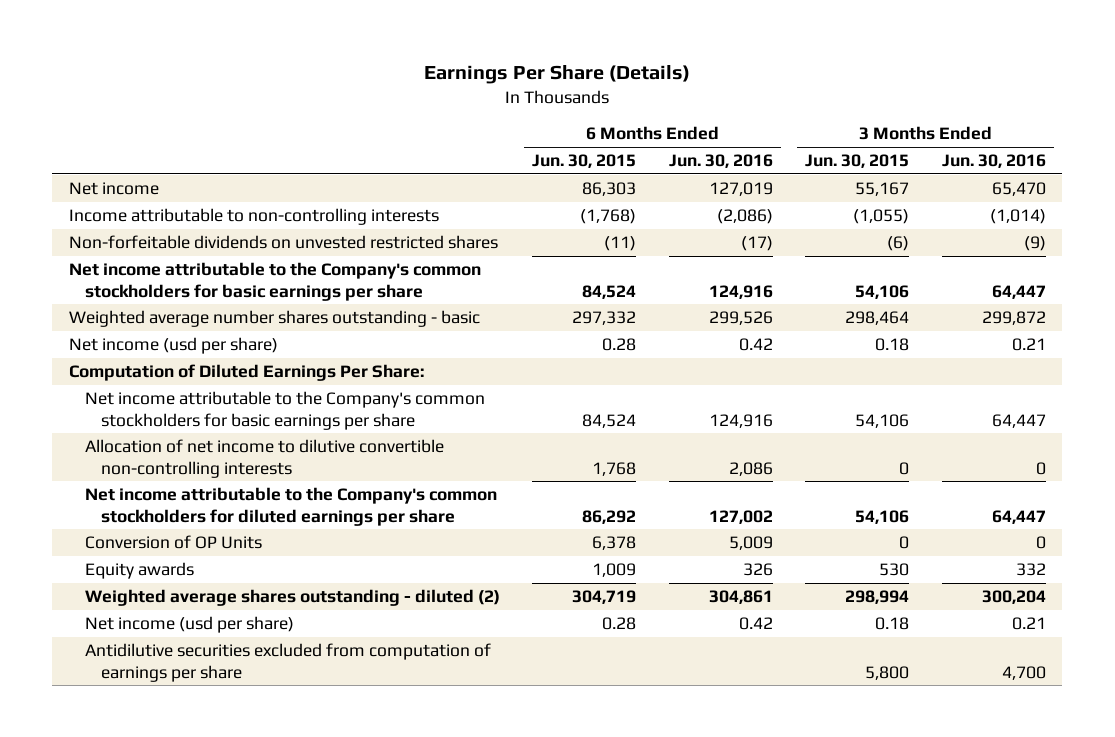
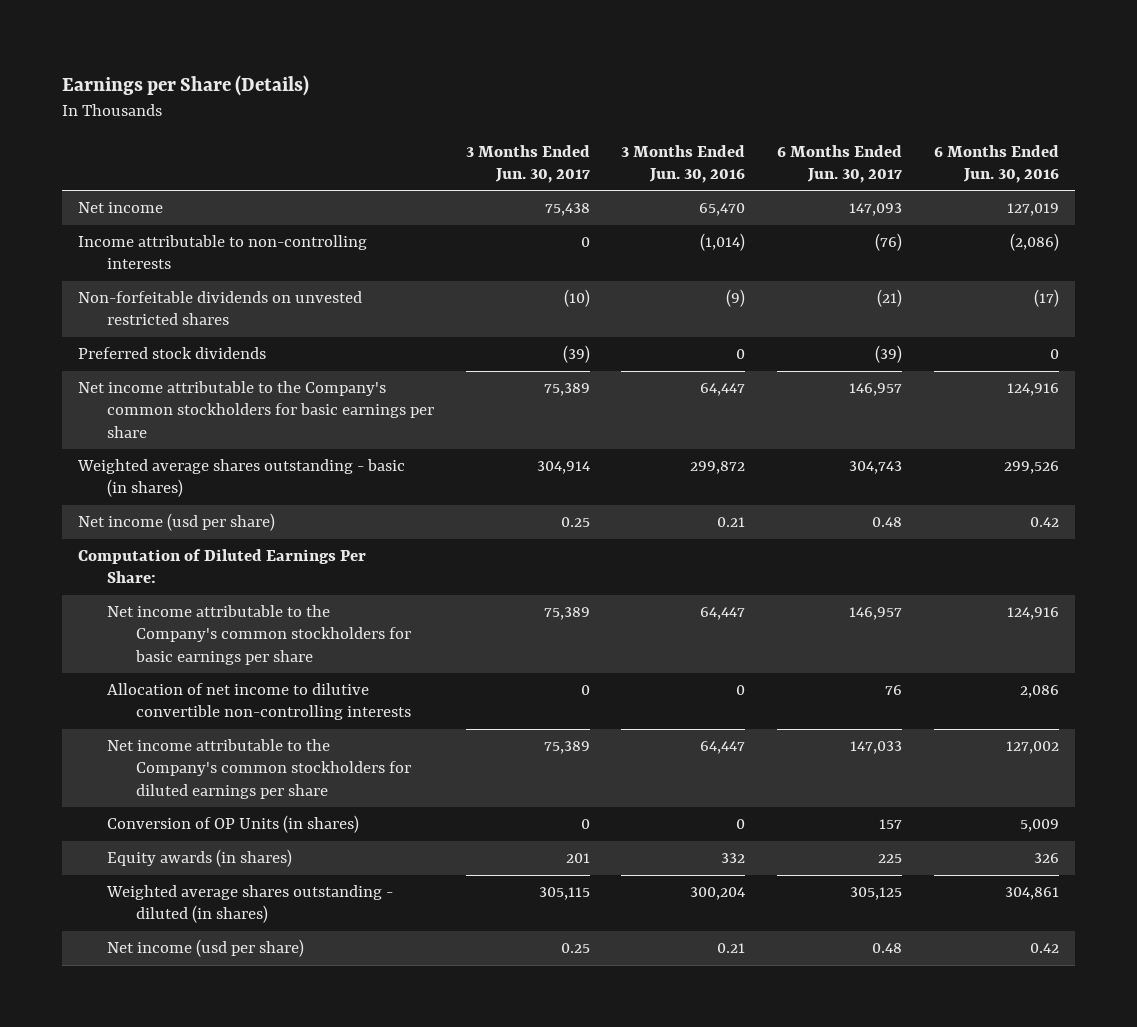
[424,65,691,85] Earnings Per Share (Details) -> [62,74,310,96] Earnings per Share (Details)
[532,154,637,169] Jun. 30, 2015 -> none
[805,154,910,169] Jun. 30, 2015 -> none
none -> [465,144,590,183] 3 Months Ended Jun. 30, 2017
none -> [777,144,903,183] 6 Months Ended Jun. 30, 2017
none -> [77,347,266,360] Preferred stock dividends
[68,310,480,328] Weighted average number shares outstanding - basic -> [76,459,405,498] Weighted average shares outstanding - basic (in shares)
[84,535,262,550] Conversion of OP Units -> [106,815,359,834] Conversion of OP Units (in shares)
[84,562,194,580] Equity awards -> [106,849,292,868] Equity awards (in shares)
[84,589,500,607] Weighted average shares outstanding - diluted (2) -> [105,885,393,924] Weighted average shares outstanding - diluted (in shares)
[84,643,491,682] Antidilutive securities excluded from computation of earnings per share -> none

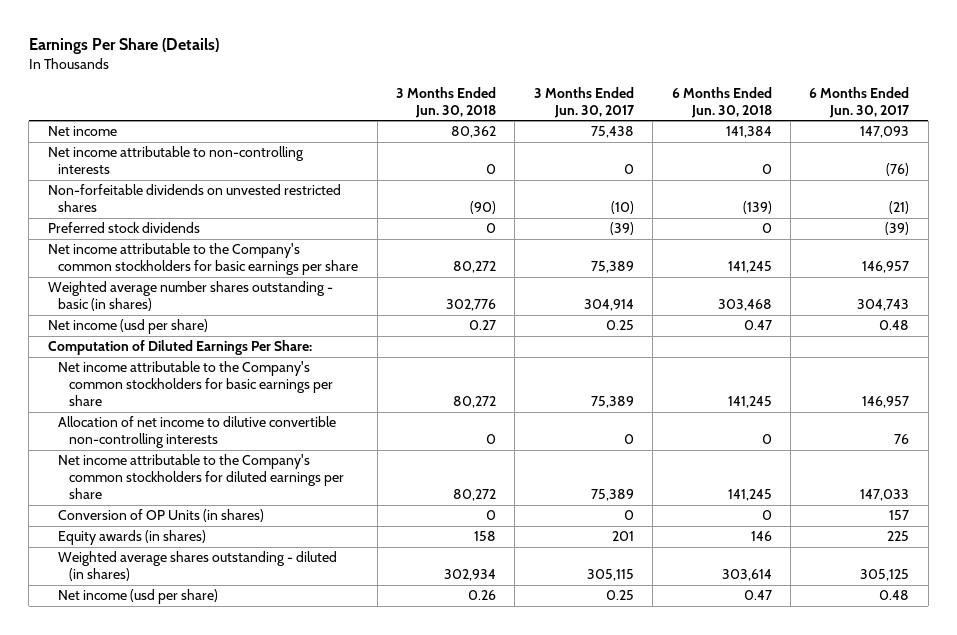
[62,74,310,96] Earnings per Share (Details) -> [28,38,219,55] Earnings Per Share (Details)
[621,144,746,183] 3 Months Ended Jun. 30, 2016 -> none
[933,144,1059,183] 6 Months Ended Jun. 30, 2016 -> none
none -> [396,86,497,118] 3 Months Ended Jun. 30, 2018
none -> [671,86,772,118] 6 Months Ended Jun. 30, 2018
[77,235,367,270] Income attributable to non-controlling interests -> [47,146,304,175] Net income attributable to non-controlling interests
[76,459,405,498] Weighted average shares outstanding - basic (in shares) -> [47,281,333,312] Weighted average number shares outstanding - basic (in shares)

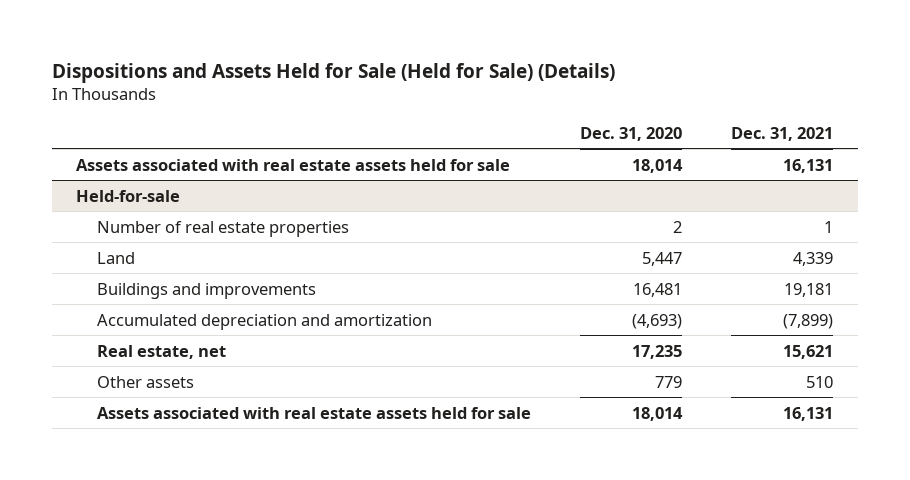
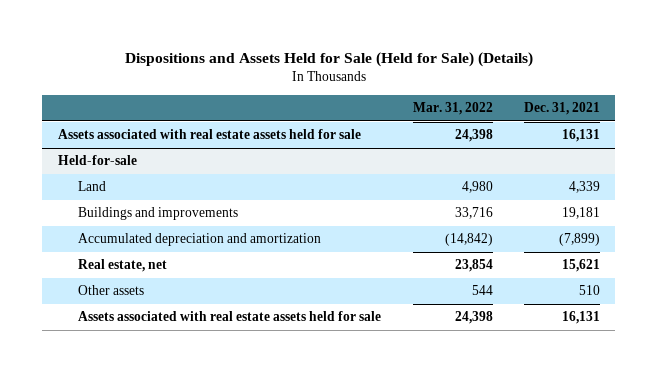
[580,126,683,141] Dec. 31, 2020 -> none
none -> [412,102,493,116] Mar. 31, 2022
[96,220,349,237] Number of real estate properties -> none

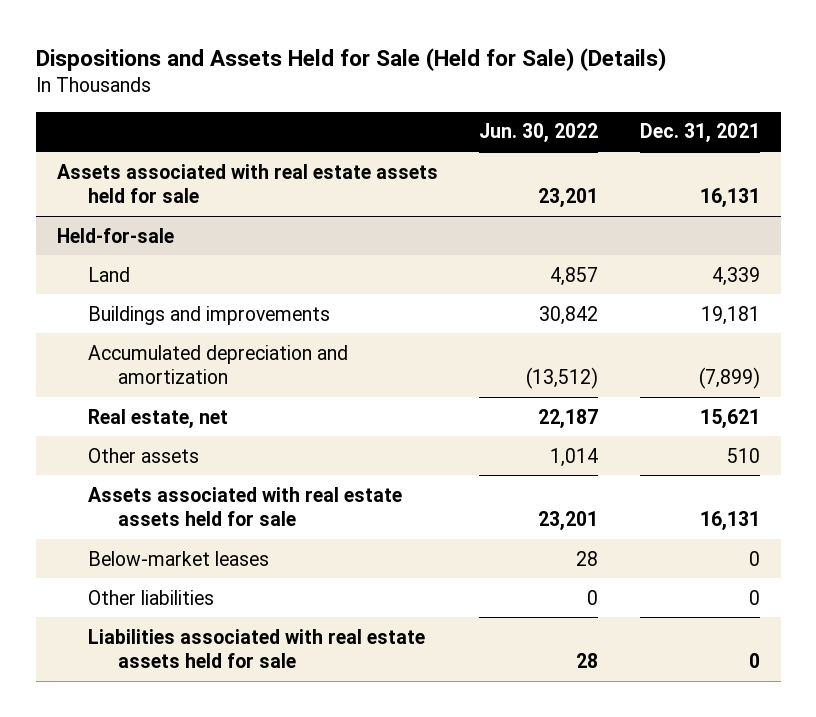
[412,102,493,116] Mar. 31, 2022 -> none
none -> [479,123,599,144] Jun. 30, 2022
none -> [87,550,269,566] Below-market leases
none -> [87,589,214,605] Other liabilities
none -> [87,628,425,668] Liabilities associated with real estate assets held for sale

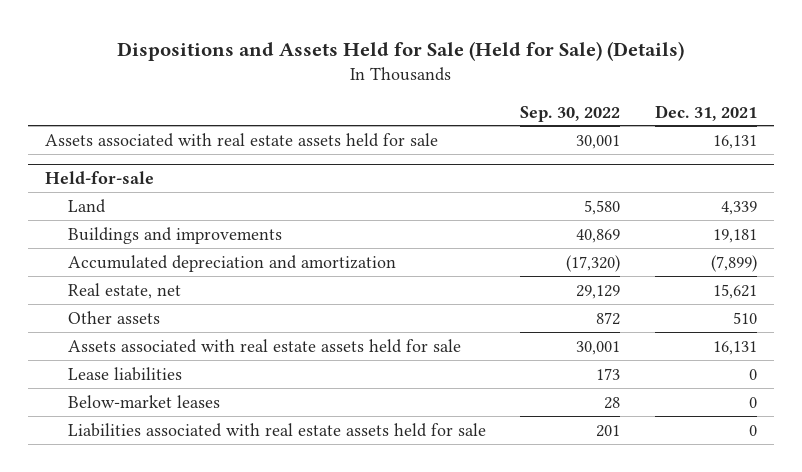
[479,123,599,144] Jun. 30, 2022 -> none
none -> [520,105,621,122] Sep. 30, 2022
none -> [67,366,182,381] Lease liabilities
[87,589,214,605] Other liabilities -> none

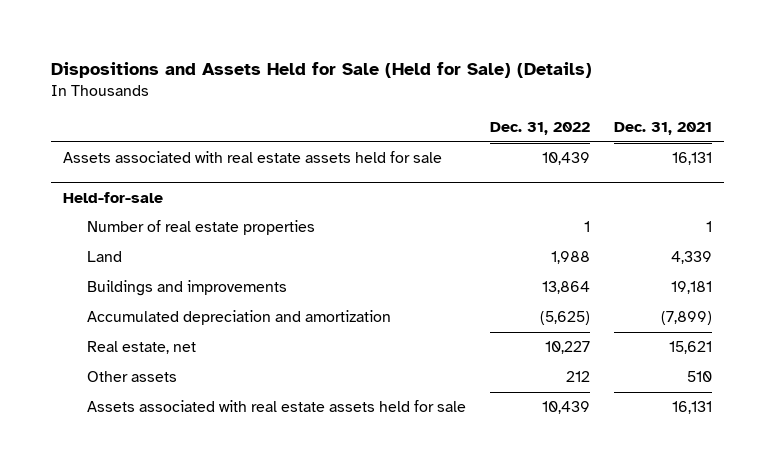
[520,105,621,122] Sep. 30, 2022 -> none
none -> [489,121,590,135] Dec. 31, 2022
none -> [86,220,315,236] Number of real estate properties
[67,366,182,381] Lease liabilities -> none
[67,394,220,408] Below-market leases -> none
[67,422,486,437] Liabilities associated with real estate assets held for sale -> none

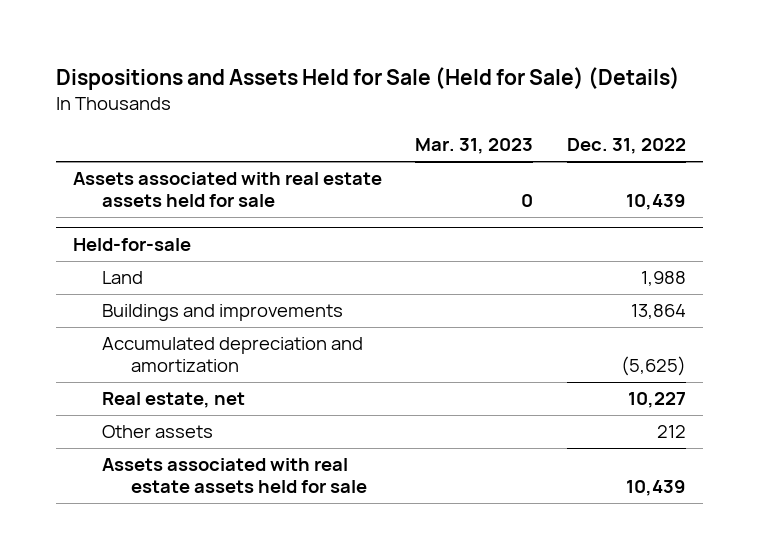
[613,121,712,135] Dec. 31, 2021 -> none
none -> [415,138,534,155] Mar. 31, 2023
[86,220,315,236] Number of real estate properties -> none

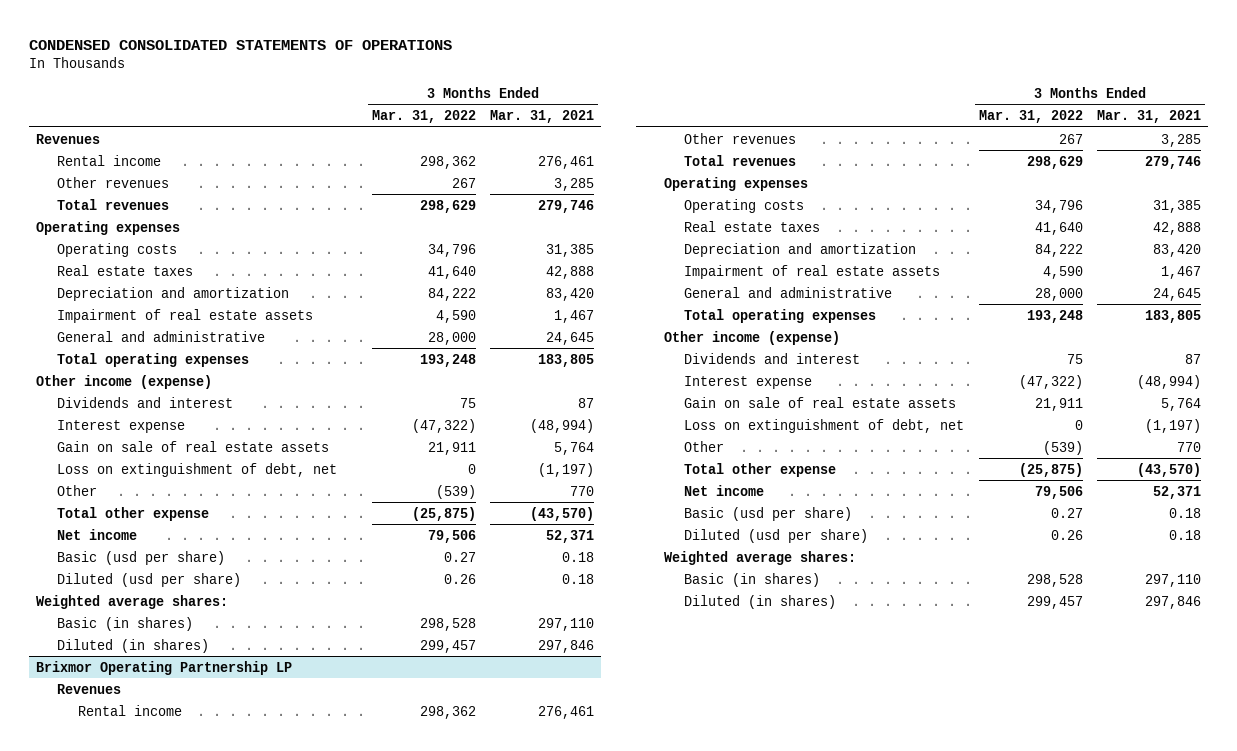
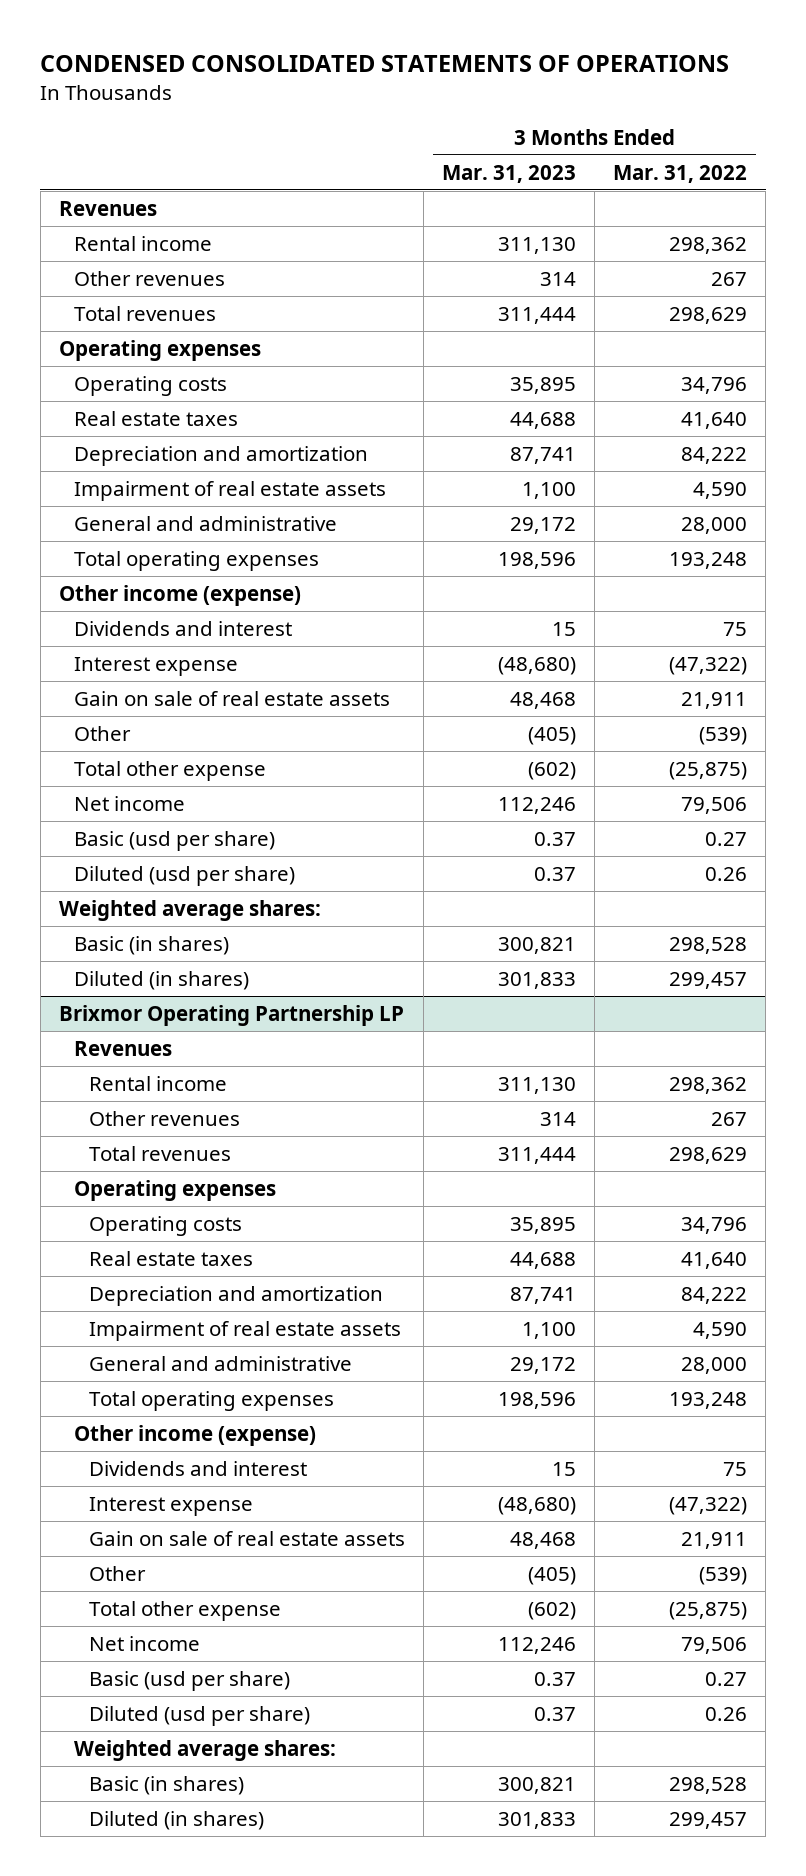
[490,110,595,124] Mar. 31, 2021 -> none
none -> [442,164,577,183] Mar. 31, 2023
[56,462,337,477] Loss on extinguishment of debt, net -> none
[684,418,965,433] Loss on extinguishment of debt, net -> none

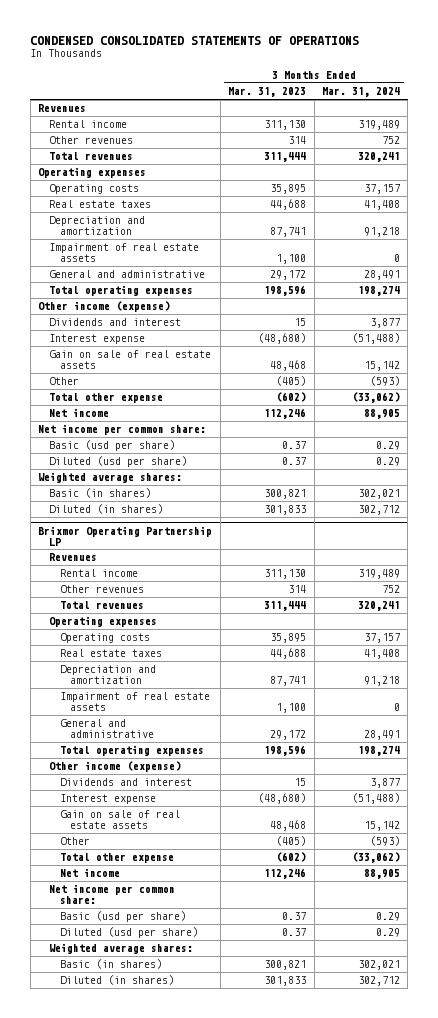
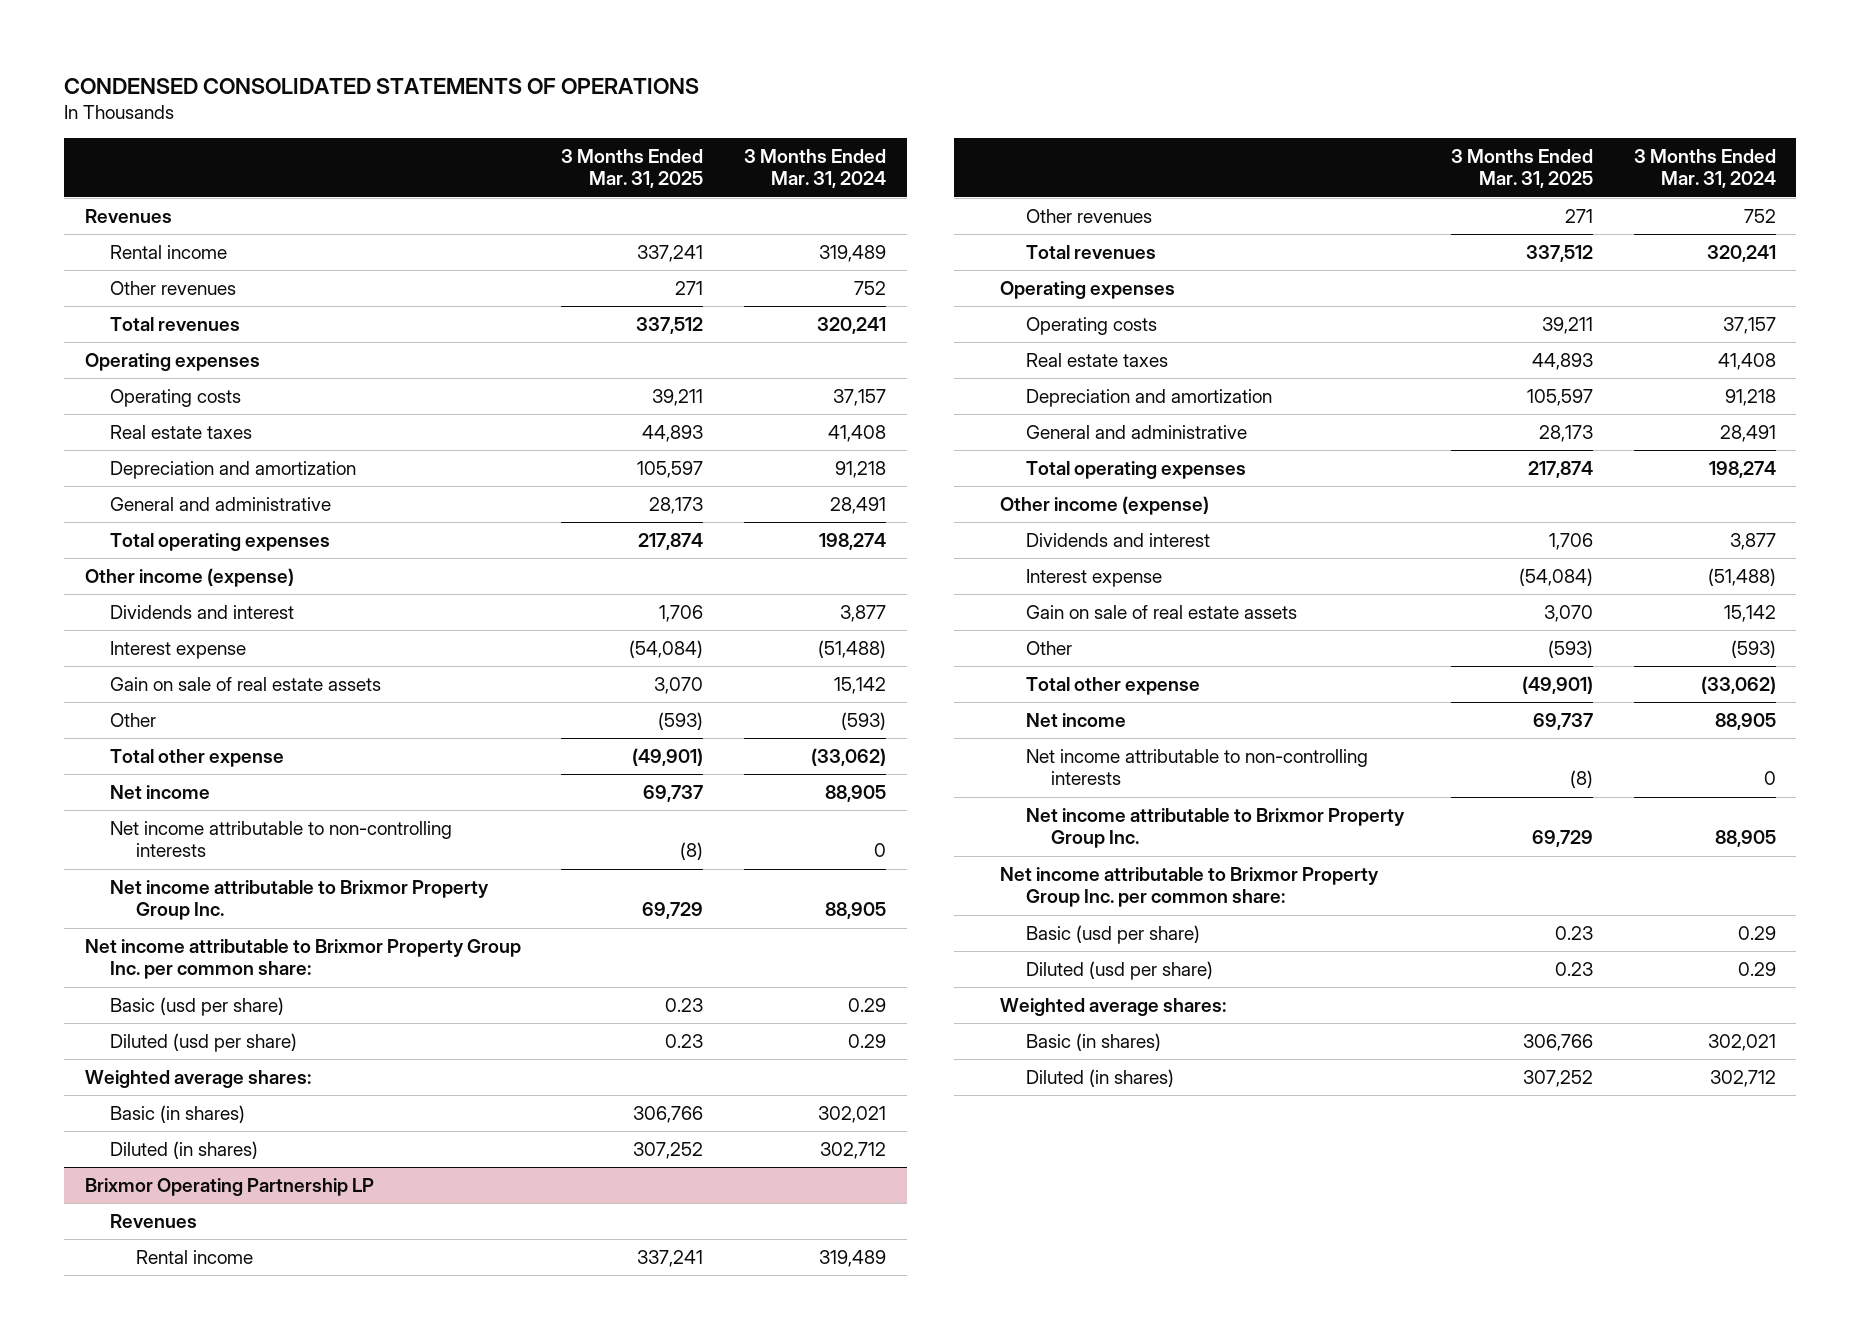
[228,87,307,98] Mar. 31, 2023 -> none
none -> [561,149,704,189] 3 Months Ended Mar. 31, 2025
[48,243,199,263] Impairment of real estate assets -> none
none -> [110,821,453,858] Net income attributable to non-controlling interests
none -> [110,880,490,921] Net income attributable to Brixmor Property Group Inc.
[38,424,207,436] Net income per common share: -> [84,939,521,980] Net income attributable to Brixmor Property Group Inc. per common share:
[59,692,210,712] Impairment of real estate assets -> none
none -> [1025,749,1368,786] Net income attributable to non-controlling interests
none -> [1025,808,1405,849] Net income attributable to Brixmor Property Group Inc.
[48,884,175,905] Net income per common share: -> [999,867,1379,908] Net income attributable to Brixmor Property Group Inc. per common share:

